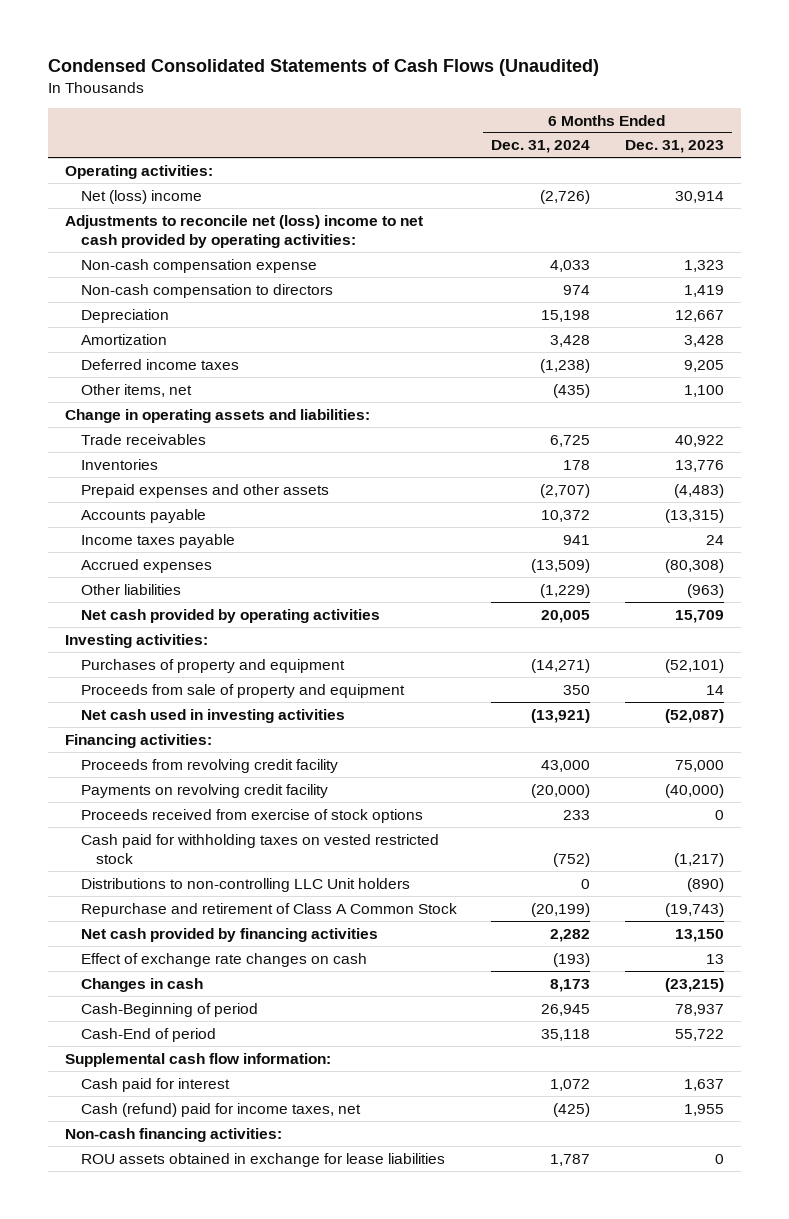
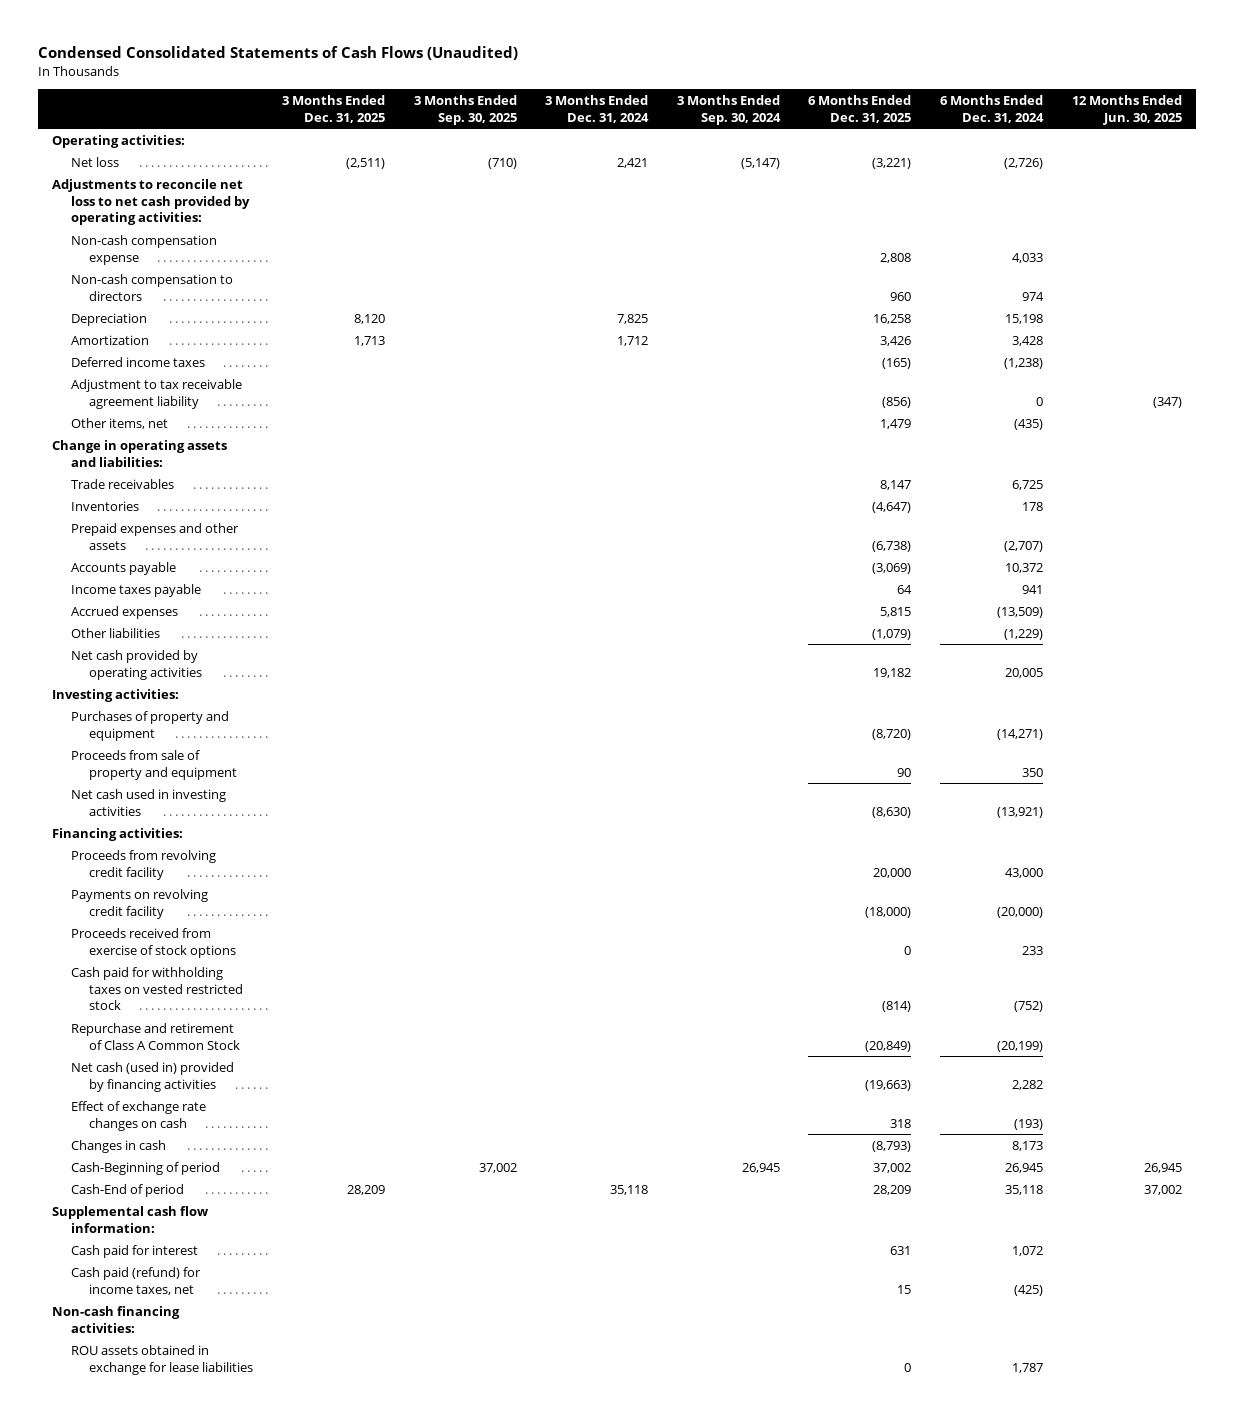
[624,140,724,154] Dec. 31, 2023 -> none
none -> [281,95,385,123] 3 Months Ended Dec. 31, 2025
none -> [413,95,517,125] 3 Months Ended Sep. 30, 2025
none -> [545,95,650,123] 3 Months Ended Dec. 31, 2024
none -> [676,95,781,125] 3 Months Ended Sep. 30, 2024
none -> [808,95,912,123] 6 Months Ended Dec. 31, 2025
none -> [1071,95,1182,125] 12 Months Ended Jun. 30, 2025
[80,189,202,204] Net (loss) income -> [70,156,119,167] Net loss
[65,214,424,248] Adjustments to reconcile net (loss) income to net cash provided by operating activities: -> [52,178,250,226] Adjustments to reconcile net loss to net cash provided by operating activities:
none -> [70,378,242,409] Adjustment to tax receivable agreement liability
[80,877,410,892] Distributions to non-controlling LLC Unit holders -> none
[80,927,378,942] Net cash provided by financing activities -> [70,1061,234,1092] Net cash (used in) provided by financing activities
[80,1102,361,1117] Cash (refund) paid for income taxes, net -> [70,1266,201,1295] Cash paid (refund) for income taxes, net

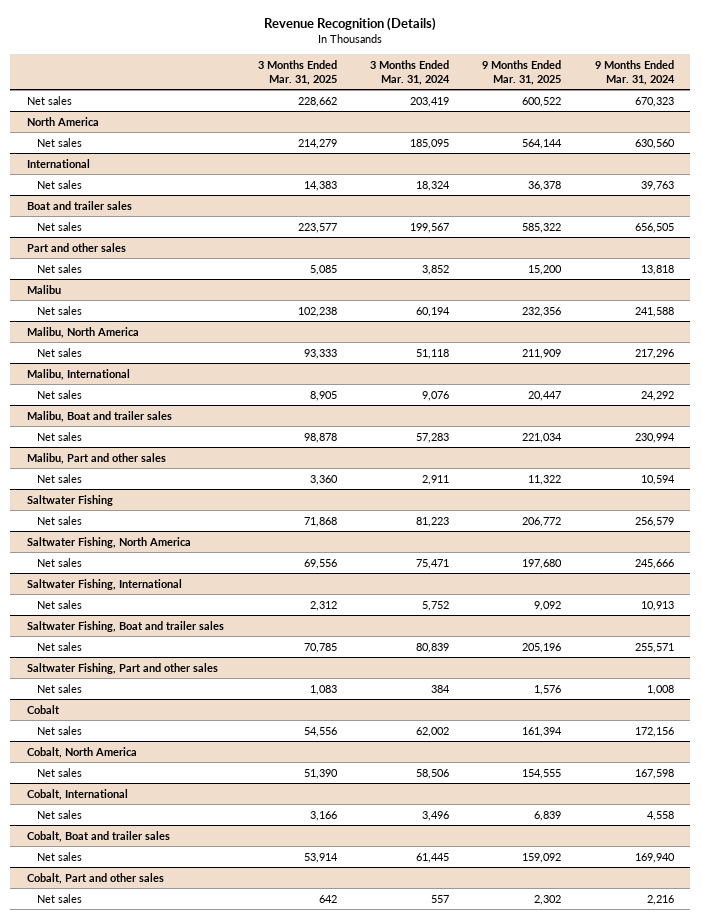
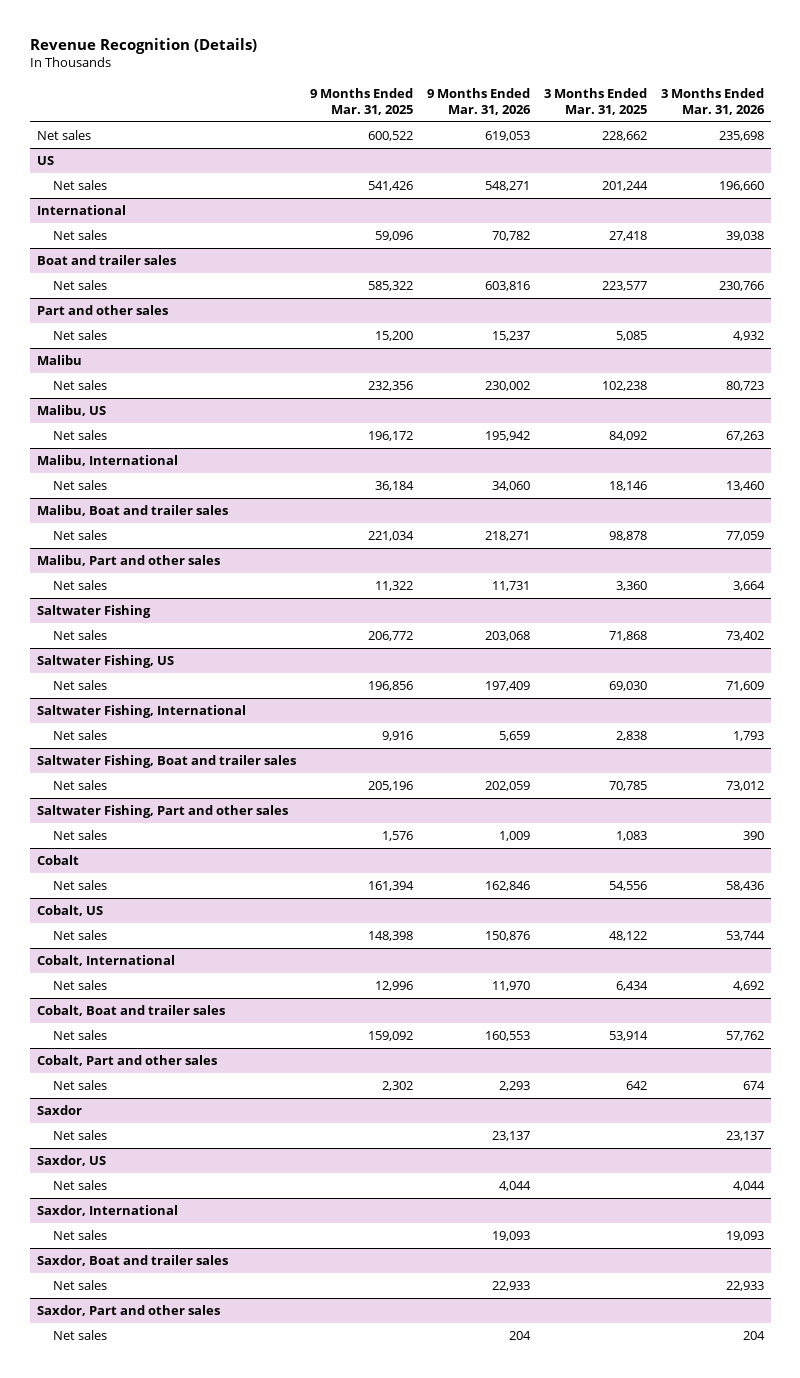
[369,59,450,85] 3 Months Ended Mar. 31, 2024 -> none
[594,59,675,85] 9 Months Ended Mar. 31, 2024 -> none
none -> [426,87,531,115] 9 Months Ended Mar. 31, 2026
none -> [660,87,765,115] 3 Months Ended Mar. 31, 2026
[27,116,100,126] North America -> none
none -> [36,156,54,166] US
[297,138,337,149] 214,279 -> [601,181,648,192] 201,244
[522,138,563,149] 564,144 -> [367,181,413,192] 541,426
[303,180,337,191] 14,383 -> [608,231,647,242] 27,418
[528,180,562,191] 36,378 -> [374,231,413,242] 59,096
[27,326,140,338] Malibu, North America -> none
none -> [36,405,106,417] Malibu, US
[303,348,337,359] 93,333 -> [608,431,647,442] 84,092
[522,348,562,359] 211,909 -> [367,431,413,442] 196,172
[309,390,337,401] 8,905 -> [608,481,647,492] 18,146
[528,390,562,401] 20,447 -> [374,481,414,492] 36,184
[27,536,192,548] Saltwater Fishing, North America -> none
none -> [36,655,174,669] Saltwater Fishing, US
[303,558,337,569] 69,556 -> [608,681,647,692] 69,030
[522,558,563,569] 197,680 -> [367,681,413,692] 196,856
[309,600,337,611] 2,312 -> [615,731,647,742] 2,838
[534,600,562,611] 9,092 -> [381,731,413,742] 9,916
[27,746,138,758] Cobalt, North America -> none
none -> [36,905,103,917] Cobalt, US
[303,768,338,779] 51,390 -> [608,931,647,942] 48,122
[522,768,562,779] 154,555 -> [367,931,413,942] 148,398
[309,810,337,821] 3,166 -> [615,981,648,992] 6,434
[534,810,562,821] 6,839 -> [374,981,413,992] 12,996
none -> [36,1105,82,1116] Saxdor
none -> [52,1130,107,1141] Net sales
none -> [36,1155,106,1167] Saxdor, US
none -> [52,1180,107,1191] Net sales
none -> [36,1205,178,1217] Saxdor, International
none -> [52,1230,107,1241] Net sales
none -> [36,1255,228,1267] Saxdor, Boat and trailer sales
none -> [52,1280,107,1291] Net sales
none -> [36,1305,220,1317] Saxdor, Part and other sales
none -> [52,1330,107,1341] Net sales

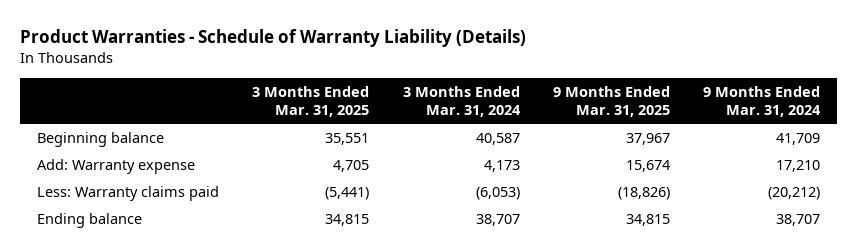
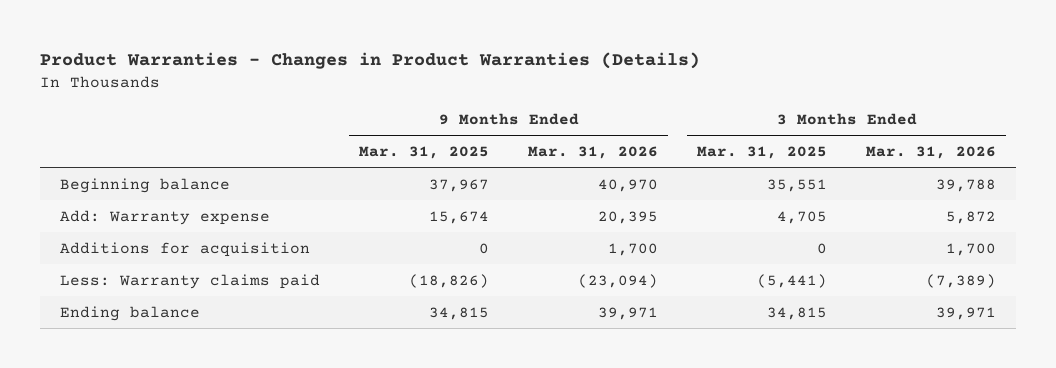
[20,29,527,48] Product Warranties - Schedule of Warranty Liability (Details) -> [40,52,701,70] Product Warranties - Changes in Product Warranties (Details)
[402,85,521,117] 3 Months Ended Mar. 31, 2024 -> none
[703,85,822,117] 9 Months Ended Mar. 31, 2024 -> none
none -> [528,145,659,159] Mar. 31, 2026
none -> [866,145,997,159] Mar. 31, 2026
none -> [59,241,310,257] Additions for acquisition

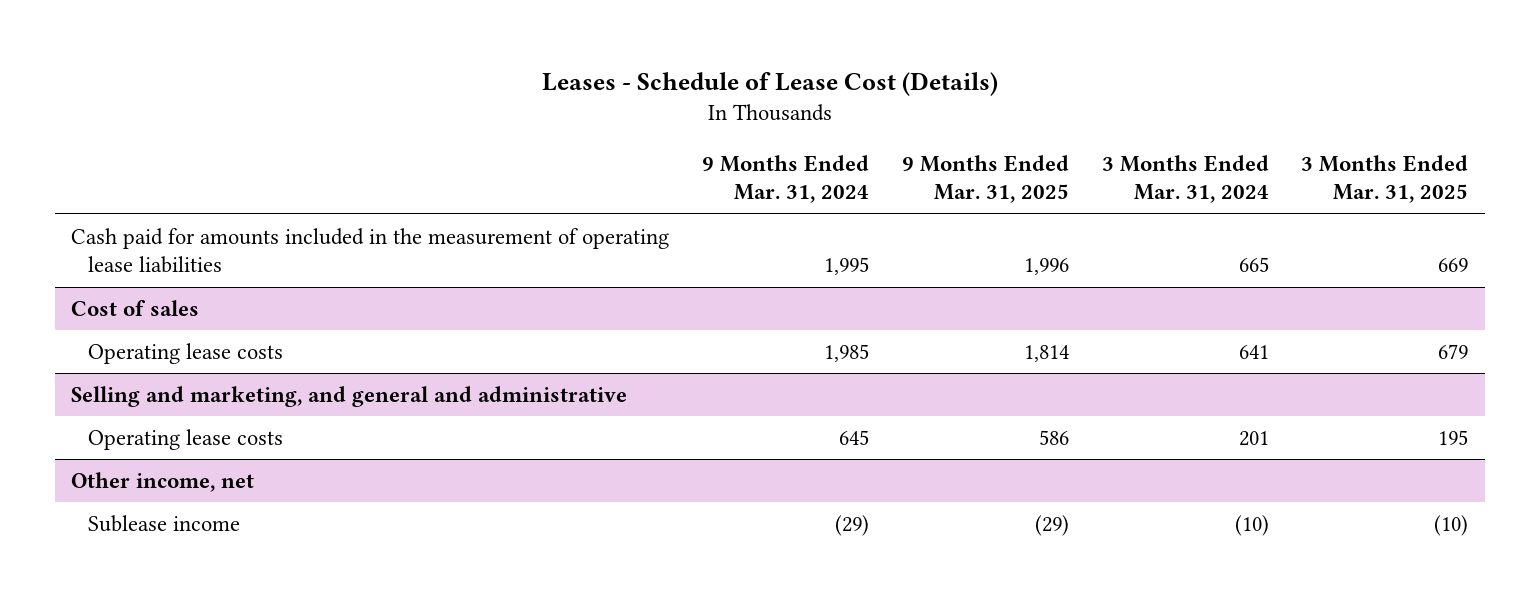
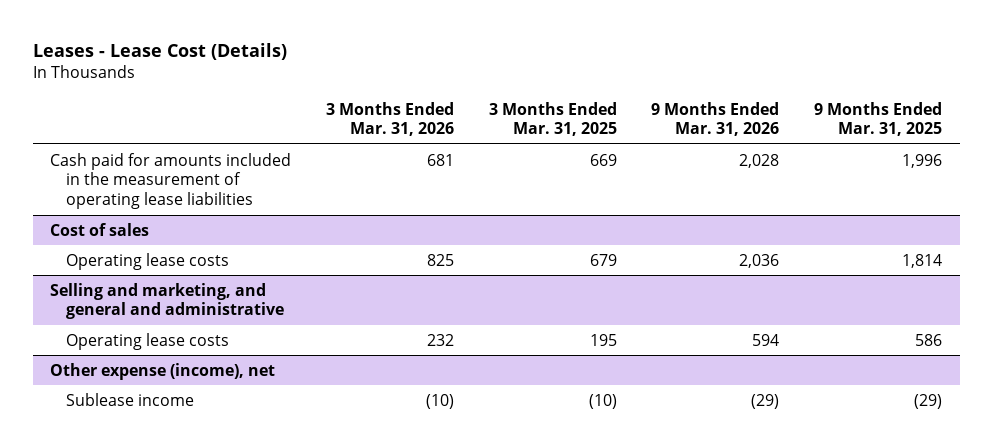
[541,71,998,96] Leases - Schedule of Lease Cost (Details) -> [32,43,287,61] Leases - Lease Cost (Details)
[702,154,870,204] 9 Months Ended Mar. 31, 2024 -> none
[1101,154,1269,204] 3 Months Ended Mar. 31, 2024 -> none
none -> [325,101,454,137] 3 Months Ended Mar. 31, 2026
none -> [651,101,780,137] 9 Months Ended Mar. 31, 2026
[71,471,255,492] Other income, net -> [50,362,276,380] Other expense (income), net

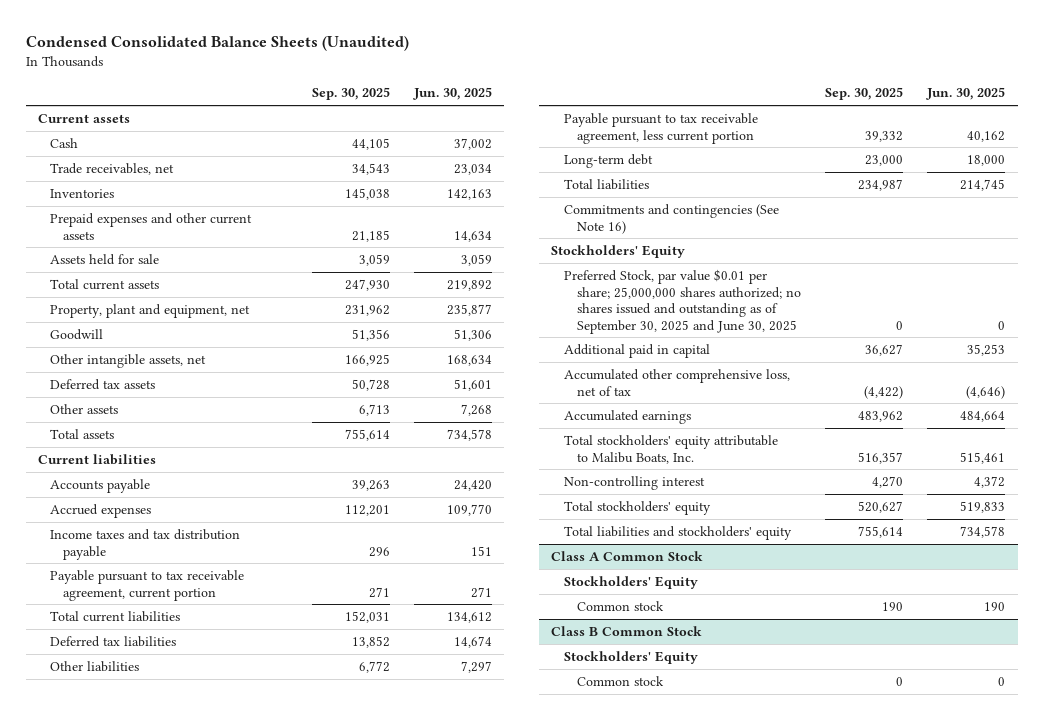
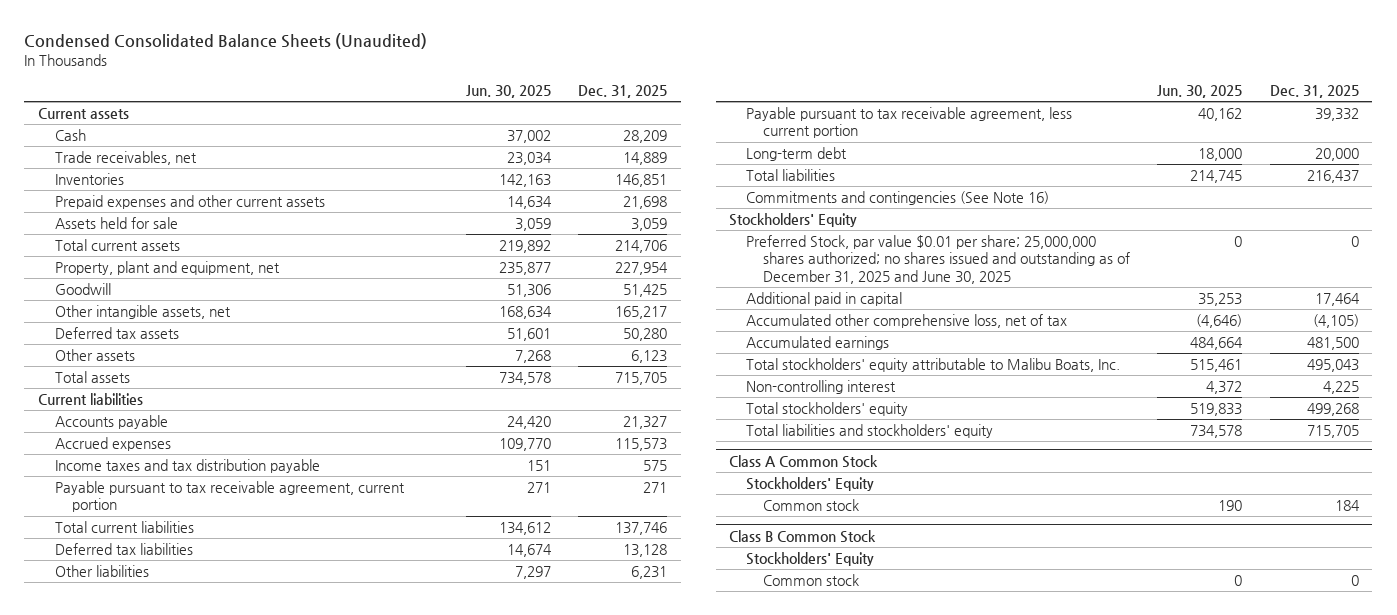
[311,87,390,101] Sep. 30, 2025 -> none
none -> [578,84,668,98] Dec. 31, 2025
[564,269,801,334] Preferred Stock, par value $0.01 per share; 25,000,000 shares authorized; no shares issued and outstanding as of September 30, 2025 and June 30, 2025 -> [746,235,1131,284] Preferred Stock, par value $0.01 per share; 25,000,000 shares authorized; no shares issued and outstanding as of December 31, 2025 and June 30, 2025

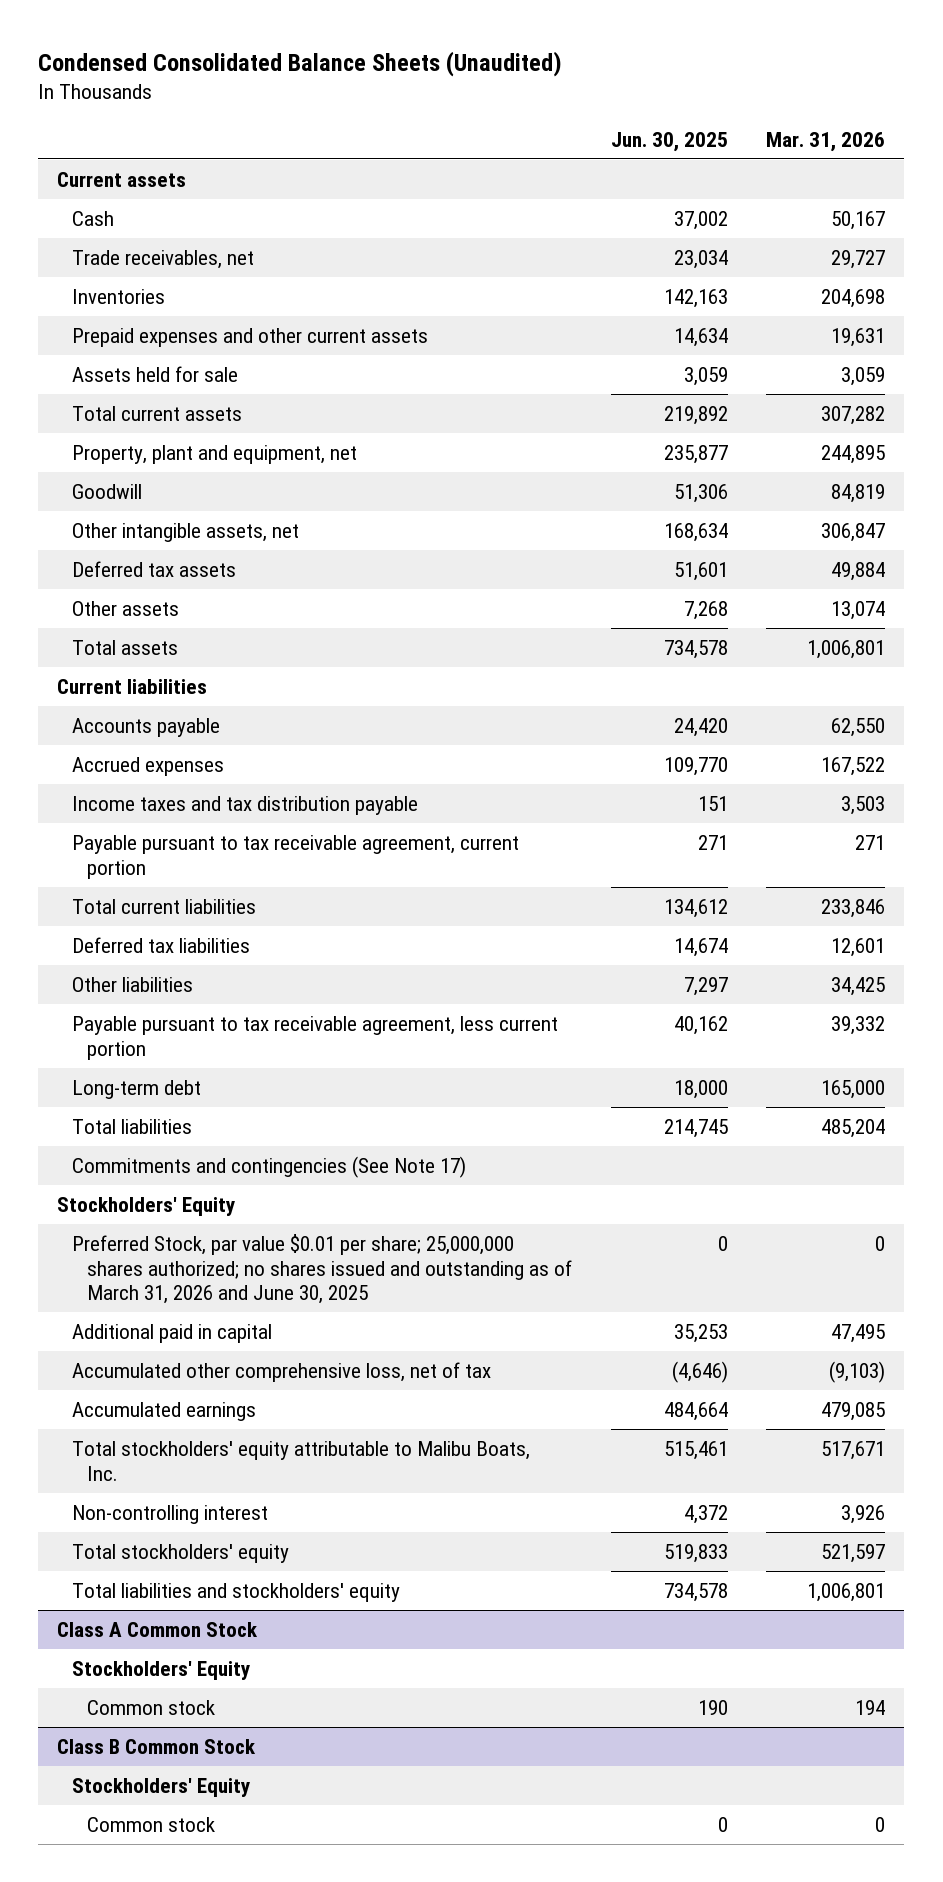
[578,84,668,98] Dec. 31, 2025 -> none
none -> [766,131,886,152] Mar. 31, 2026
[746,191,1050,206] Commitments and contingencies (See Note 16) -> [72,1156,467,1179] Commitments and contingencies (See Note 17)
[746,235,1131,284] Preferred Stock, par value $0.01 per share; 25,000,000 shares authorized; no shares issued and outstanding as of December 31, 2025 and June 30, 2025 -> [72,1234,573,1304] Preferred Stock, par value $0.01 per share; 25,000,000 shares authorized; no shares issued and outstanding as of March 31, 2026 and June 30, 2025

